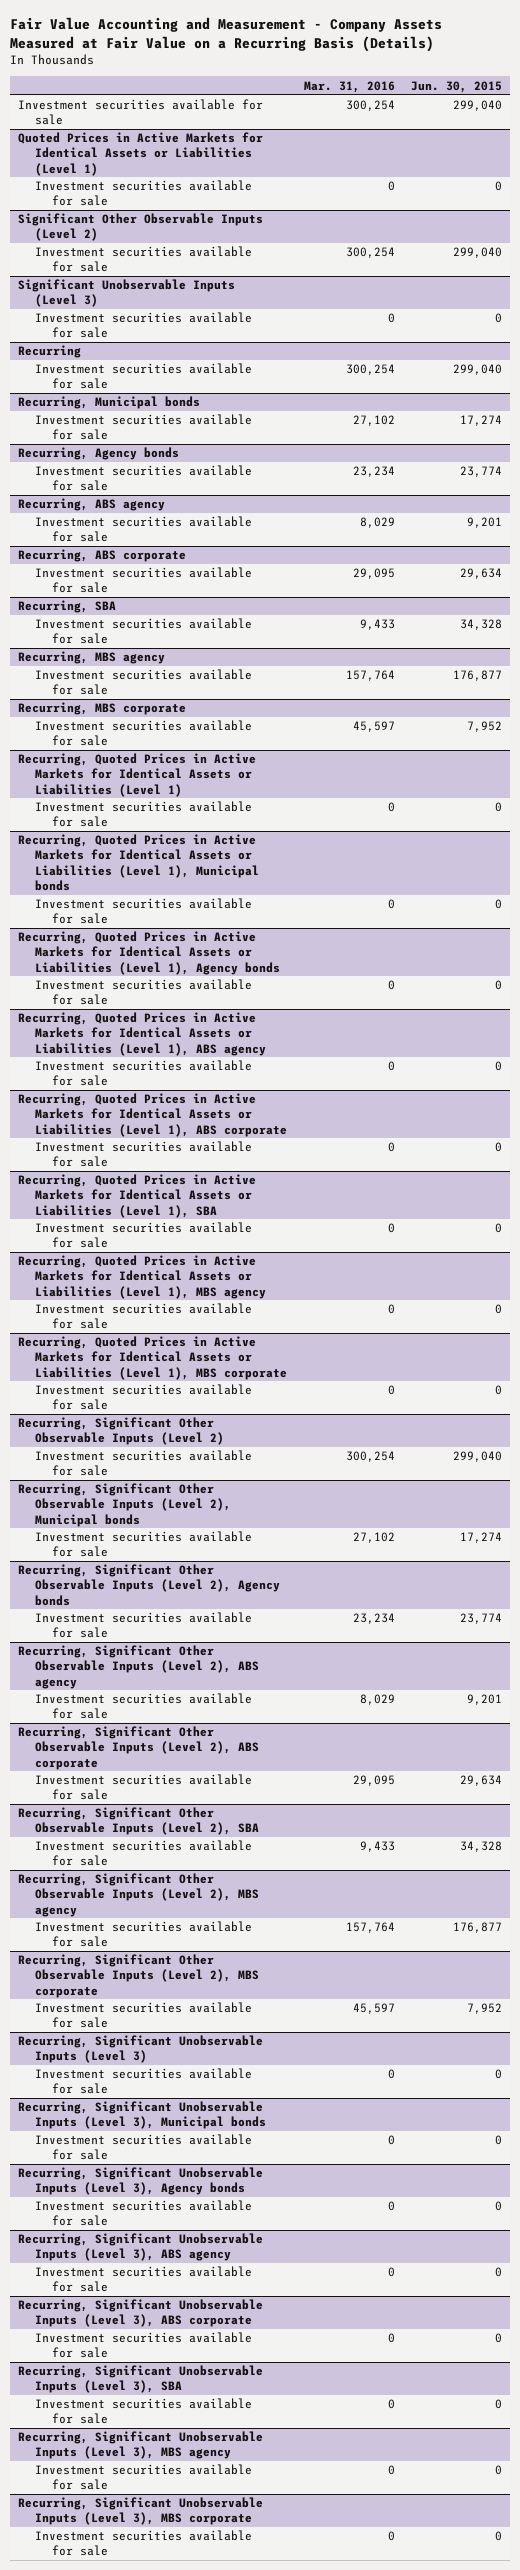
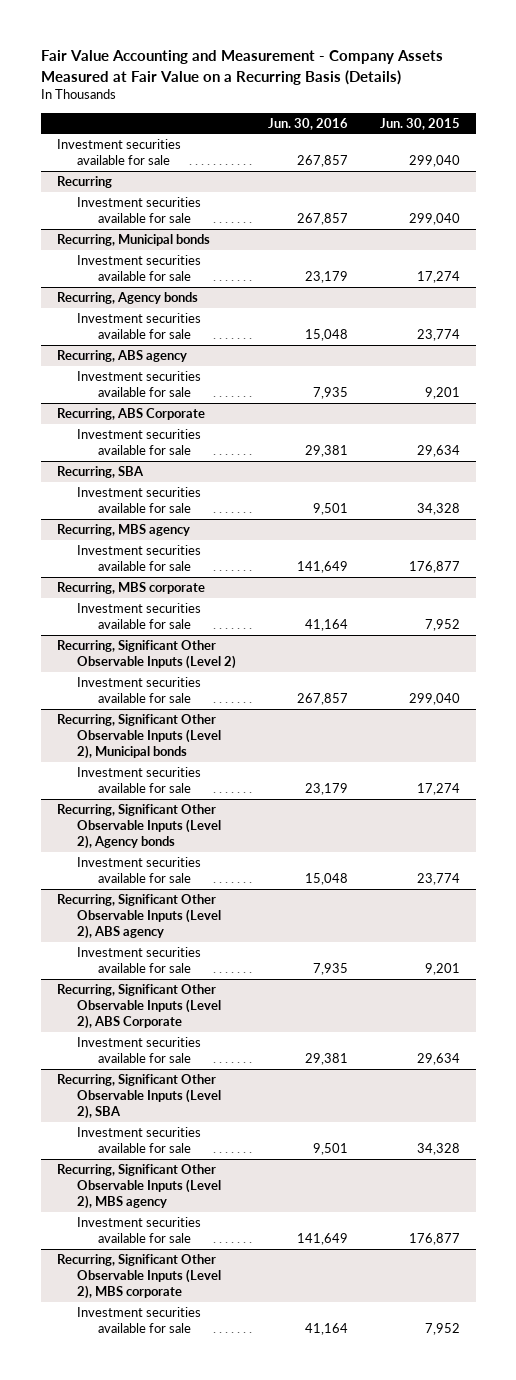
[303,80,395,93] Mar. 31, 2016 -> none
none -> [267,117,348,130] Jun. 30, 2016
[18,132,264,176] Quoted Prices in Active Markets for Identical Assets or Liabilities (Level 1) -> none
[35,180,253,207] Investment securities available for sale -> none
[18,213,264,242] Significant Other Observable Inputs (Level 2) -> none
[35,246,253,273] Investment securities available for sale -> none
[18,279,236,308] Significant Unobservable Inputs (Level 3) -> none
[35,312,253,339] Investment securities available for sale -> none
[18,549,187,563] Recurring, ABS corporate -> [56,408,205,421] Recurring, ABS Corporate
[18,753,257,797] Recurring, Quoted Prices in Active Markets for Identical Assets or Liabilities (Level 1) -> none
[35,801,253,828] Investment securities available for sale -> none
[18,834,260,891] Recurring, Quoted Prices in Active Markets for Identical Assets or Liabilities (Level 1), Municipal bonds -> none
[35,898,253,925] Investment securities available for sale -> none
[18,931,281,975] Recurring, Quoted Prices in Active Markets for Identical Assets or Liabilities (Level 1), Agency bonds -> none
[35,979,253,1006] Investment securities available for sale -> none
[18,1012,267,1056] Recurring, Quoted Prices in Active Markets for Identical Assets or Liabilities (Level 1), ABS agency -> none
[35,1060,253,1087] Investment securities available for sale -> none
[18,1093,288,1137] Recurring, Quoted Prices in Active Markets for Identical Assets or Liabilities (Level 1), ABS corporate -> none
[35,1141,253,1168] Investment securities available for sale -> none
[18,1174,257,1218] Recurring, Quoted Prices in Active Markets for Identical Assets or Liabilities (Level 1), SBA -> none
[35,1222,253,1249] Investment securities available for sale -> none
[18,1255,267,1299] Recurring, Quoted Prices in Active Markets for Identical Assets or Liabilities (Level 1), MBS agency -> none
[35,1303,253,1330] Investment securities available for sale -> none
[18,1336,288,1380] Recurring, Quoted Prices in Active Markets for Identical Assets or Liabilities (Level 1), MBS corporate -> none
[35,1384,253,1411] Investment securities available for sale -> none
[18,1726,260,1770] Recurring, Significant Other Observable Inputs (Level 2), ABS corporate -> [56,984,222,1030] Recurring, Significant Other Observable Inputs (Level 2), ABS Corporate
[18,2035,264,2064] Recurring, Significant Unobservable Inputs (Level 3) -> none
[35,2068,253,2095] Investment securities available for sale -> none
[18,2101,267,2130] Recurring, Significant Unobservable Inputs (Level 3), Municipal bonds -> none
[35,2134,253,2161] Investment securities available for sale -> none
[18,2167,264,2196] Recurring, Significant Unobservable Inputs (Level 3), Agency bonds -> none
[35,2200,253,2227] Investment securities available for sale -> none
[18,2233,264,2262] Recurring, Significant Unobservable Inputs (Level 3), ABS agency -> none
[35,2266,253,2293] Investment securities available for sale -> none
[18,2299,264,2328] Recurring, Significant Unobservable Inputs (Level 3), ABS corporate -> none
[35,2332,253,2359] Investment securities available for sale -> none
[18,2365,264,2394] Recurring, Significant Unobservable Inputs (Level 3), SBA -> none
[35,2398,253,2425] Investment securities available for sale -> none
[18,2431,264,2460] Recurring, Significant Unobservable Inputs (Level 3), MBS agency -> none
[35,2464,253,2491] Investment securities available for sale -> none
[18,2497,264,2526] Recurring, Significant Unobservable Inputs (Level 3), MBS corporate -> none
[35,2530,253,2557] Investment securities available for sale -> none

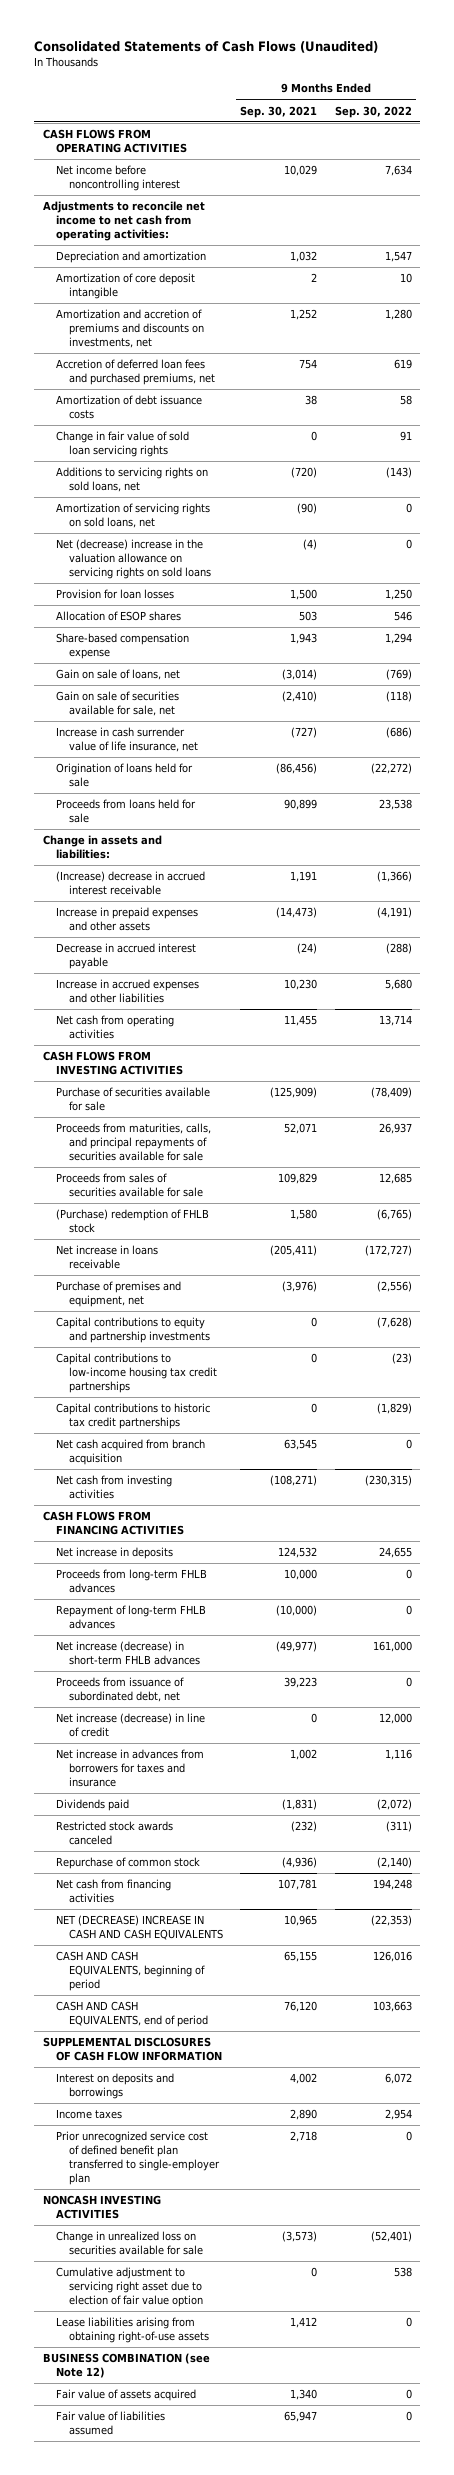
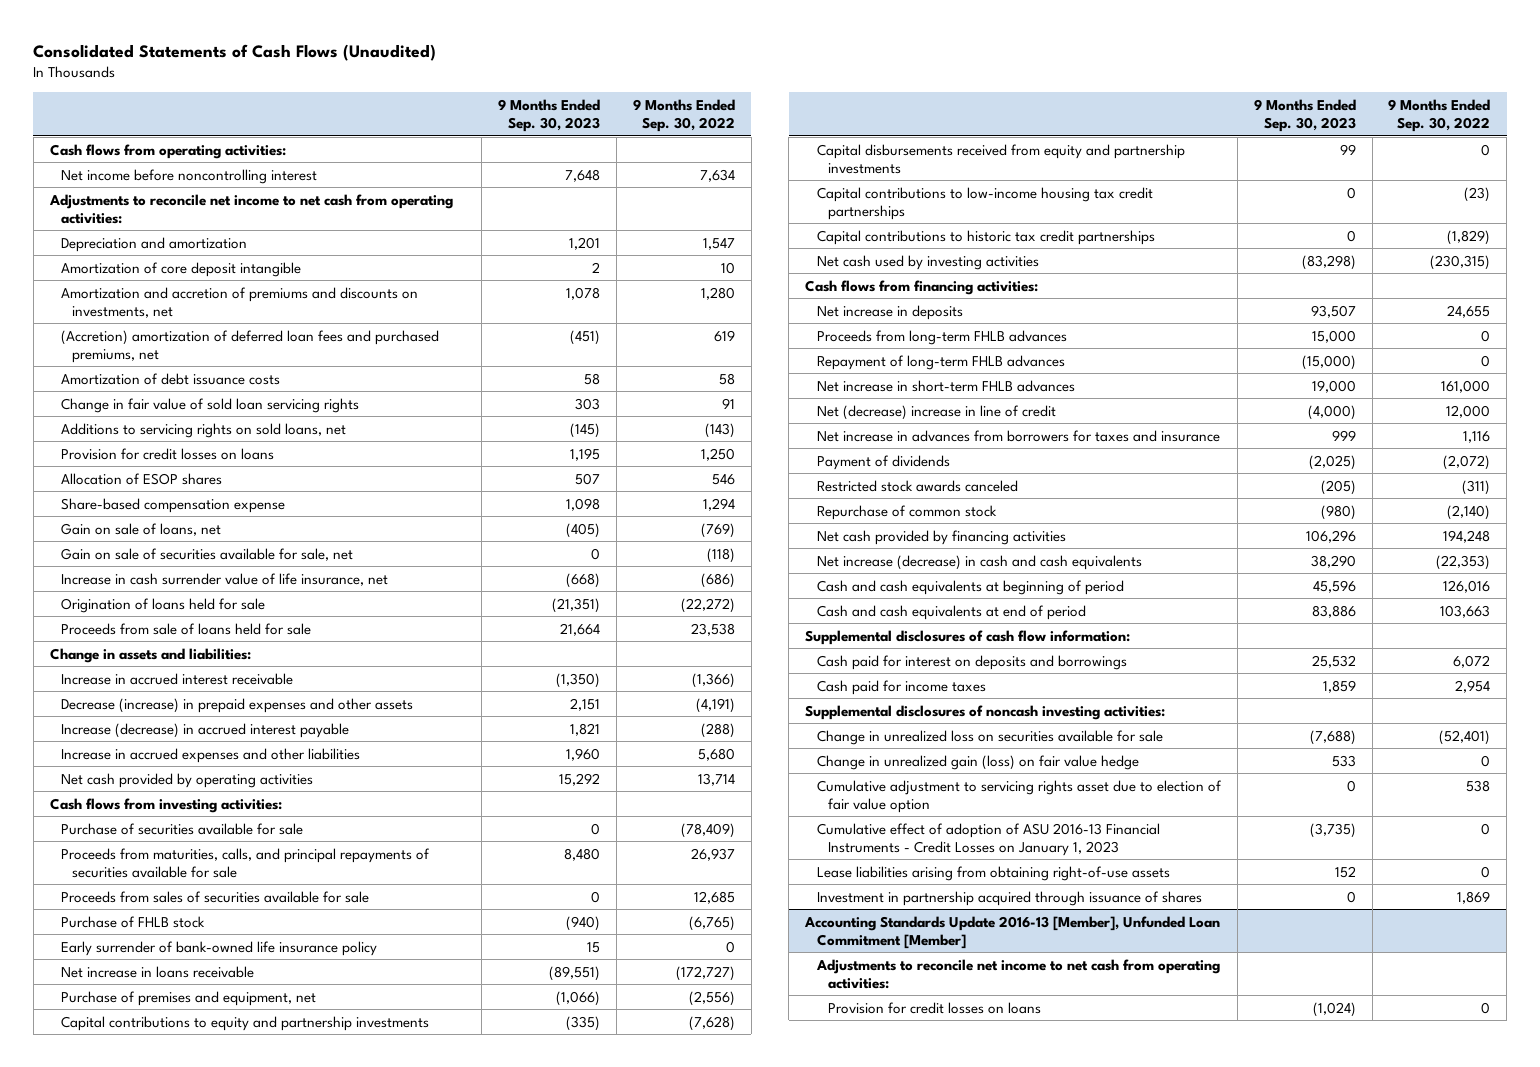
[240,105,318,118] Sep. 30, 2021 -> none
none -> [497,98,600,133] 9 Months Ended Sep. 30, 2023
[42,129,188,154] CASH FLOWS FROM OPERATING ACTIVITIES -> [49,143,286,159] Cash flows from operating activities:
[56,359,216,386] Accretion of deferred loan fees and purchased premiums, net -> [60,329,439,363] (Accretion) amortization of deferred loan fees and purchased premiums, net
[56,503,211,529] Amortization of servicing rights on sold loans, net -> none
[56,539,212,579] Net (decrease) increase in the valuation allowance on servicing rights on sold loans -> none
[56,589,175,600] Provision for loan losses -> [60,447,274,460] Provision for credit losses on loans
[56,799,197,824] Proceeds from loans held for sale -> [60,622,311,635] Proceeds from sale of loans held for sale
[56,871,206,896] (Increase) decrease in accrued interest receivable -> [60,672,293,685] Increase in accrued interest receivable
[56,907,199,932] Increase in prepaid expenses and other assets -> [60,697,413,713] Decrease (increase) in prepaid expenses and other assets
[56,943,197,970] Decrease in accrued interest payable -> [60,722,349,738] Increase (decrease) in accrued interest payable
[56,1015,175,1040] Net cash from operating activities -> [60,772,313,788] Net cash provided by operating activities
[42,1051,184,1076] CASH FLOWS FROM INVESTING ACTIVITIES -> [49,797,282,813] Cash flows from investing activities:
[56,1209,210,1234] (Purchase) redemption of FHLB stock -> [60,915,205,928] Purchase of FHLB stock
none -> [60,940,377,956] Early surrender of bank-owned life insurance policy
none -> [816,143,1185,174] Capital disbursements received from equity and partnership investments
[56,1439,206,1466] Net cash acquired from branch acquisition -> none
[56,1475,173,1500] Net cash from investing activities -> [816,254,1039,270] Net cash used by investing activities
[42,1511,185,1536] CASH FLOWS FROM FINANCING ACTIVITIES -> [805,279,1039,295] Cash flows from financing activities:
[56,1677,185,1703] Proceeds from issuance of subordinated debt, net -> none
[56,1641,201,1666] Net increase (decrease) in short-term FHLB advances -> [816,379,1075,392] Net increase in short-term FHLB advances
[56,1713,206,1738] Net increase (decrease) in line of credit -> [816,404,1056,420] Net (decrease) increase in line of credit
[56,1799,130,1812] Dividends paid -> [816,454,950,470] Payment of dividends
[56,2131,221,2185] Prior unrecognized service cost of defined benefit plan transferred to single-employer plan -> none
[56,1879,172,1904] Net cash from financing activities -> [816,529,1066,545] Net cash provided by financing activities
[56,1915,224,1941] NET (DECREASE) INCREASE IN CASH AND CASH EQUIVALENTS -> [816,554,1142,570] Net increase (decrease) in cash and cash equivalents
[56,1951,206,1991] CASH AND CASH EQUIVALENTS, beginning of period -> [816,579,1124,595] Cash and cash equivalents at beginning of period
[56,2001,209,2028] CASH AND CASH EQUIVALENTS, end of period -> [816,604,1086,620] Cash and cash equivalents at end of period
[42,2037,223,2062] SUPPLEMENTAL DISCLOSURES OF CASH FLOW INFORMATION -> [805,629,1131,645] Supplemental disclosures of cash flow information:
[56,2073,175,2100] Interest on deposits and borrowings -> [816,654,1127,670] Cash paid for interest on deposits and borrowings
[56,2109,123,2120] Income taxes -> [816,679,986,695] Cash paid for income taxes
[42,2195,161,2220] NONCASH INVESTING ACTIVITIES -> [805,704,1166,720] Supplemental disclosures of noncash investing activities:
none -> [816,754,1139,770] Change in unrealized gain (loss) on fair value hedge
[56,2267,204,2307] Cumulative adjustment to servicing right asset due to election of fair value option -> [816,779,1222,813] Cumulative adjustment to servicing rights asset due to election of fair value option
none -> [816,822,1160,856] Cumulative effect of adoption of ASU 2016-13 Financial Instruments - Credit Losses on January 1, 2023
[42,2353,210,2379] BUSINESS COMBINATION (see Note 12) -> none
[56,2389,197,2402] Fair value of assets acquired -> none
[56,2411,166,2436] Fair value of liabilities assumed -> none
none -> [816,890,1202,906] Investment in partnership acquired through issuance of shares
none -> [804,915,1221,949] Accounting Standards Update 2016-13 [Member], Unfunded Loan Commitment [Member]
none -> [815,958,1220,989] Adjustments to reconcile net income to net cash from operating activities:
none -> [827,1001,1041,1014] Provision for credit losses on loans

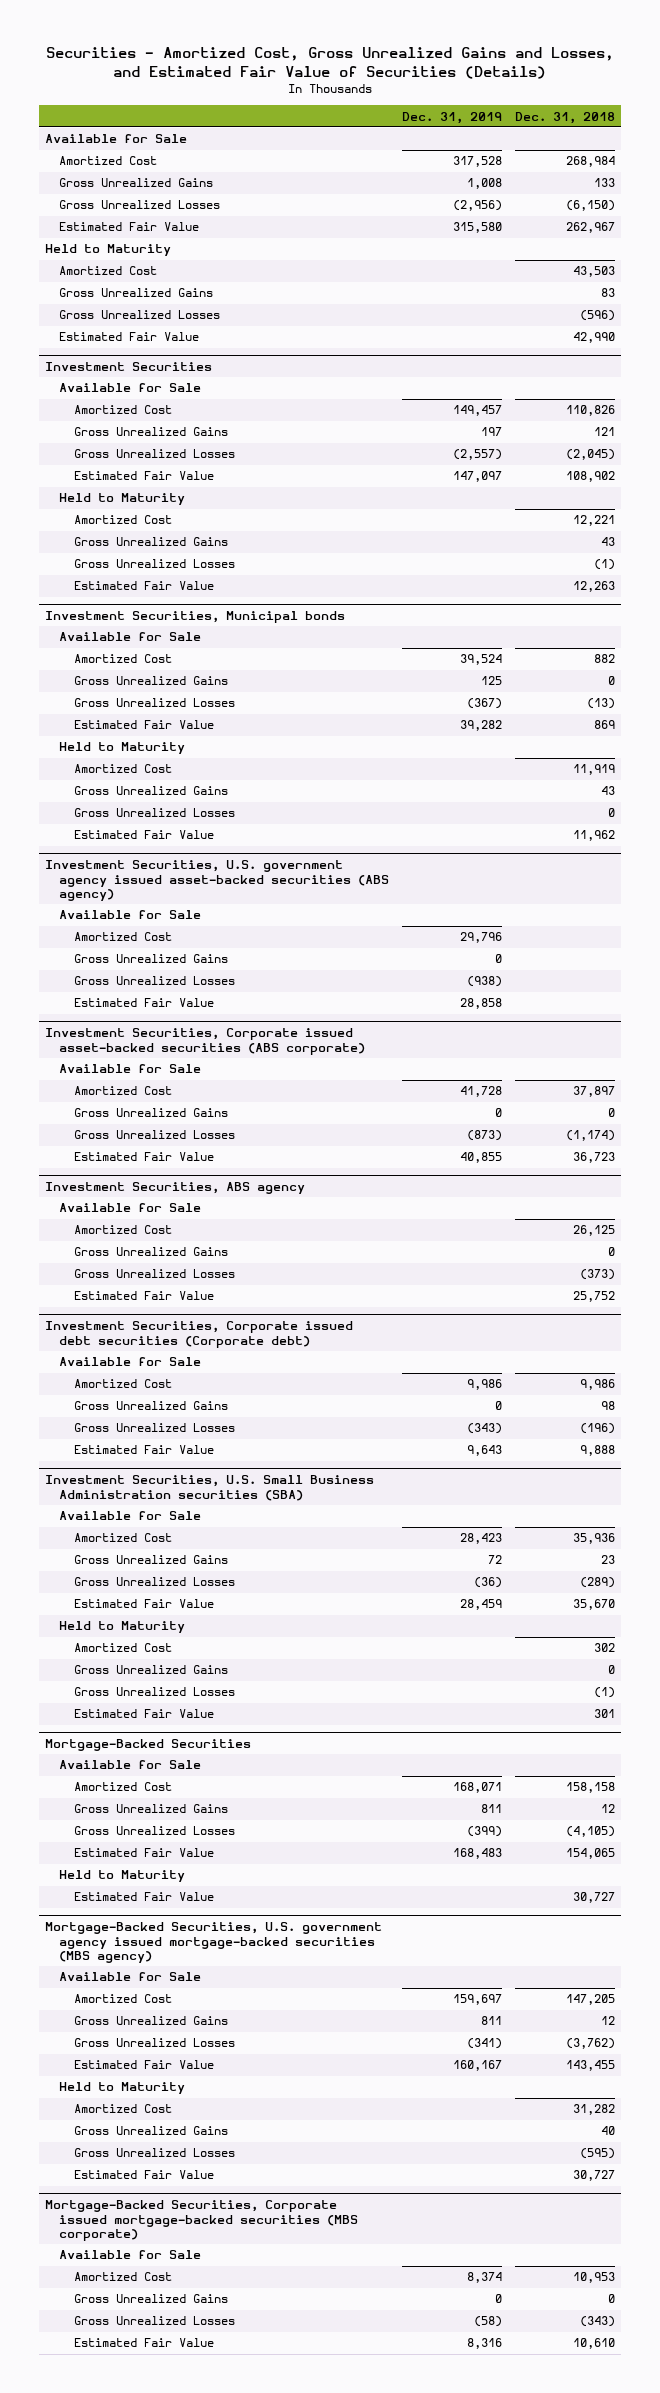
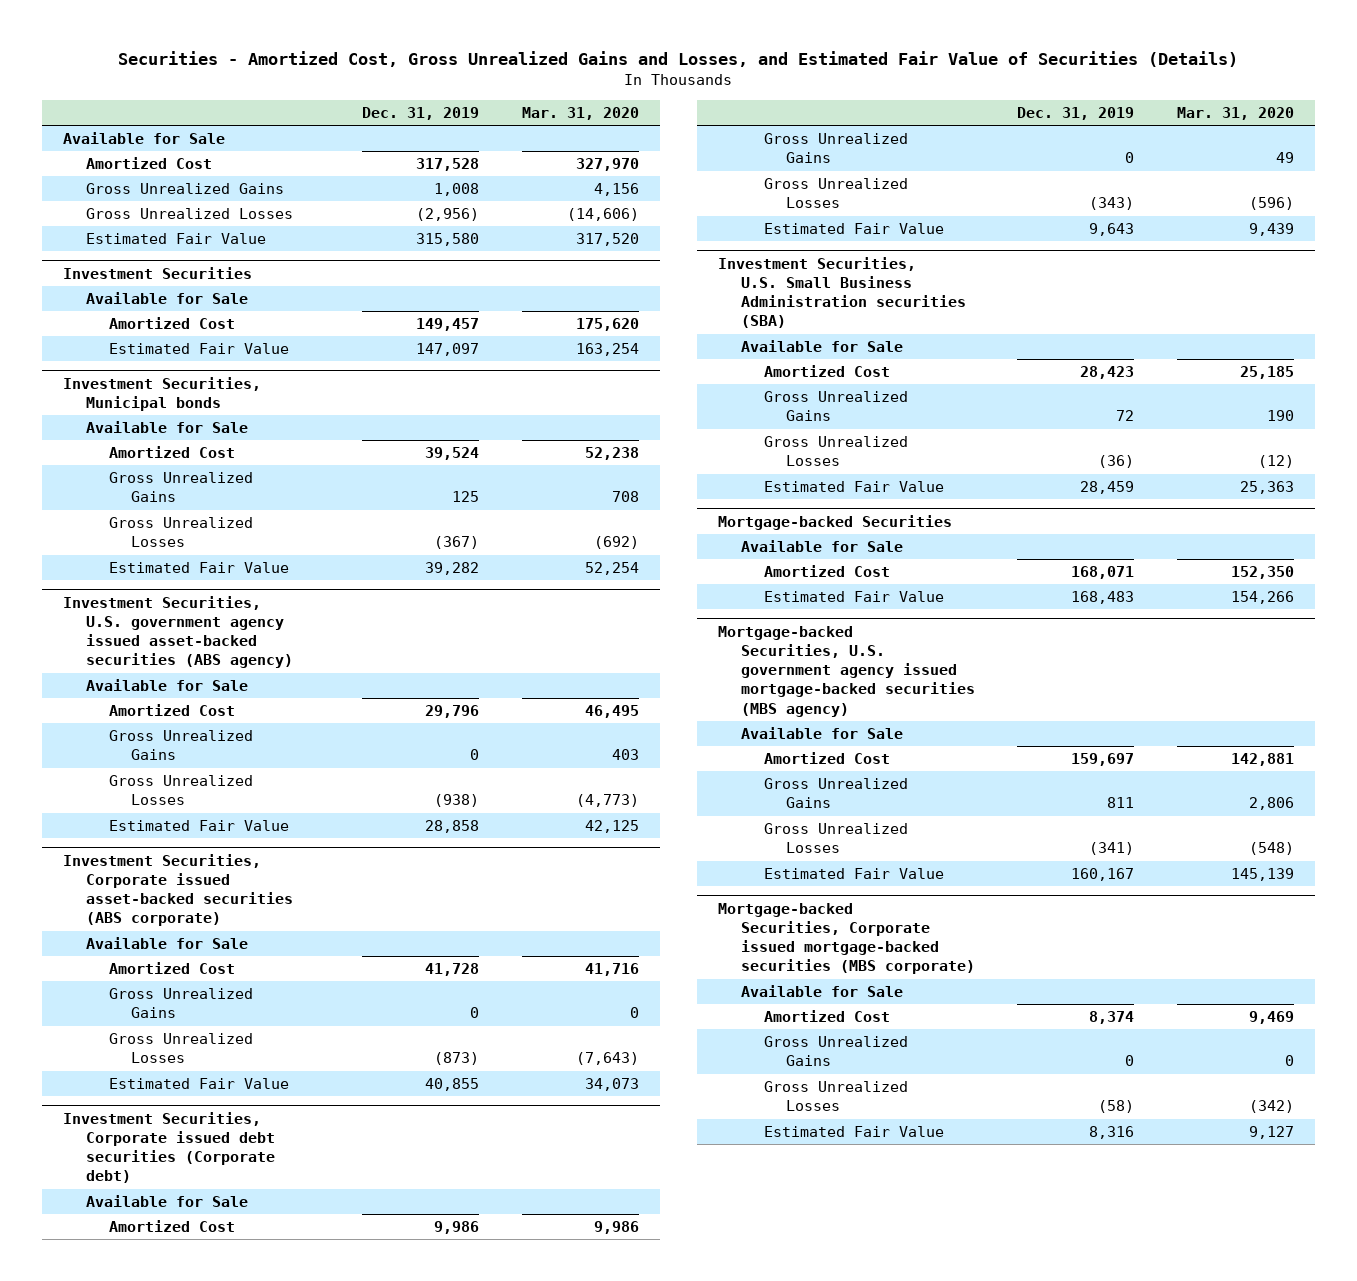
[514,111,615,124] Dec. 31, 2018 -> none
none -> [521,106,639,120] Mar. 31, 2020
[45,244,172,257] Held to Maturity -> none
[59,266,158,276] Amortized Cost -> none
[59,288,214,298] Gross Unrealized Gains -> none
[59,310,221,320] Gross Unrealized Losses -> none
[59,332,200,342] Estimated Fair Value -> none
[73,427,228,437] Gross Unrealized Gains -> none
[73,449,235,459] Gross Unrealized Losses -> none
[59,493,186,506] Held to Maturity -> none
[73,515,172,525] Amortized Cost -> none
[73,537,228,547] Gross Unrealized Gains -> none
[73,559,235,569] Gross Unrealized Losses -> none
[73,581,214,591] Estimated Fair Value -> none
[59,742,186,755] Held to Maturity -> none
[73,764,172,774] Amortized Cost -> none
[73,786,228,796] Gross Unrealized Gains -> none
[73,808,235,818] Gross Unrealized Losses -> none
[73,830,214,840] Estimated Fair Value -> none
[45,1181,306,1194] Investment Securities, ABS agency -> none
[59,1203,202,1213] Available for Sale -> none
[73,1225,172,1235] Amortized Cost -> none
[73,1247,228,1257] Gross Unrealized Gains -> none
[73,1269,235,1279] Gross Unrealized Losses -> none
[73,1291,214,1301] Estimated Fair Value -> none
[59,1621,186,1634] Held to Maturity -> none
[73,1643,172,1653] Amortized Cost -> none
[73,1665,228,1675] Gross Unrealized Gains -> none
[73,1687,235,1697] Gross Unrealized Losses -> none
[73,1709,214,1719] Estimated Fair Value -> none
[45,1738,252,1751] Mortgage-Backed Securities -> [718,514,953,530] Mortgage-backed Securities
[73,1804,228,1814] Gross Unrealized Gains -> none
[73,1826,235,1836] Gross Unrealized Losses -> none
[59,1870,186,1883] Held to Maturity -> none
[73,1892,214,1902] Estimated Fair Value -> none
[45,1921,383,1964] Mortgage-Backed Securities, U.S. government agency issued mortgage-backed securities (MBS agency) -> [718,625,975,717] Mortgage-backed Securities, U.S. government agency issued mortgage-backed securities (MBS agency)
[59,2082,186,2095] Held to Maturity -> none
[73,2104,172,2114] Amortized Cost -> none
[73,2126,228,2136] Gross Unrealized Gains -> none
[73,2148,235,2158] Gross Unrealized Losses -> none
[73,2170,214,2180] Estimated Fair Value -> none
[45,2199,359,2242] Mortgage-Backed Securities, Corporate issued mortgage-backed securities (MBS corporate) -> [718,902,975,975] Mortgage-backed Securities, Corporate issued mortgage-backed securities (MBS corporate)

